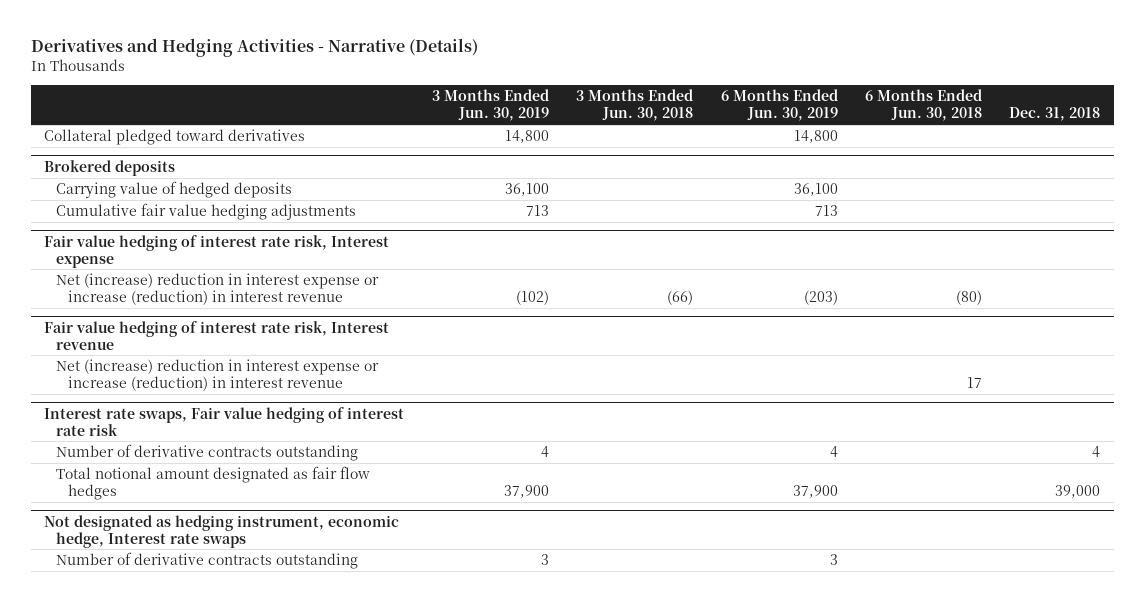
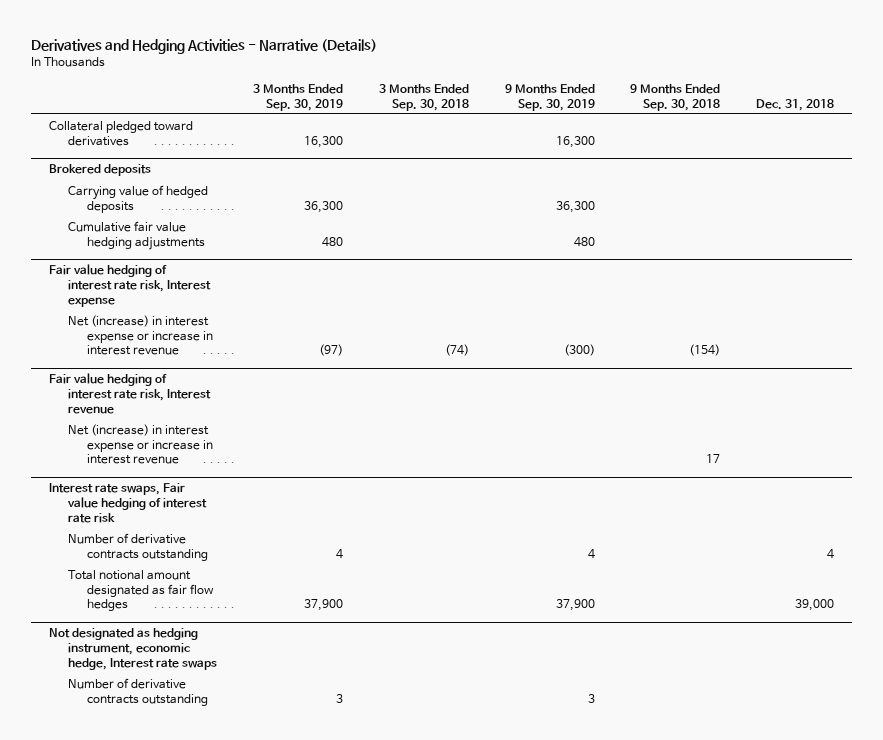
[431,89,549,122] 3 Months Ended Jun. 30, 2019 -> none
[576,89,694,122] 3 Months Ended Jun. 30, 2018 -> none
[720,89,838,122] 6 Months Ended Jun. 30, 2019 -> none
[864,89,982,122] 6 Months Ended Jun. 30, 2018 -> none
none -> [252,83,343,111] 3 Months Ended Sep. 30, 2019
none -> [378,83,469,111] 3 Months Ended Sep. 30, 2018
none -> [504,83,595,111] 9 Months Ended Sep. 30, 2019
none -> [630,83,721,111] 9 Months Ended Sep. 30, 2018
[56,273,380,306] Net (increase) reduction in interest expense or increase (reduction) in interest revenue -> [68,315,214,356] Net (increase) in interest expense or increase in interest revenue
[56,359,380,392] Net (increase) reduction in interest expense or increase (reduction) in interest revenue -> [68,424,214,465] Net (increase) in interest expense or increase in interest revenue

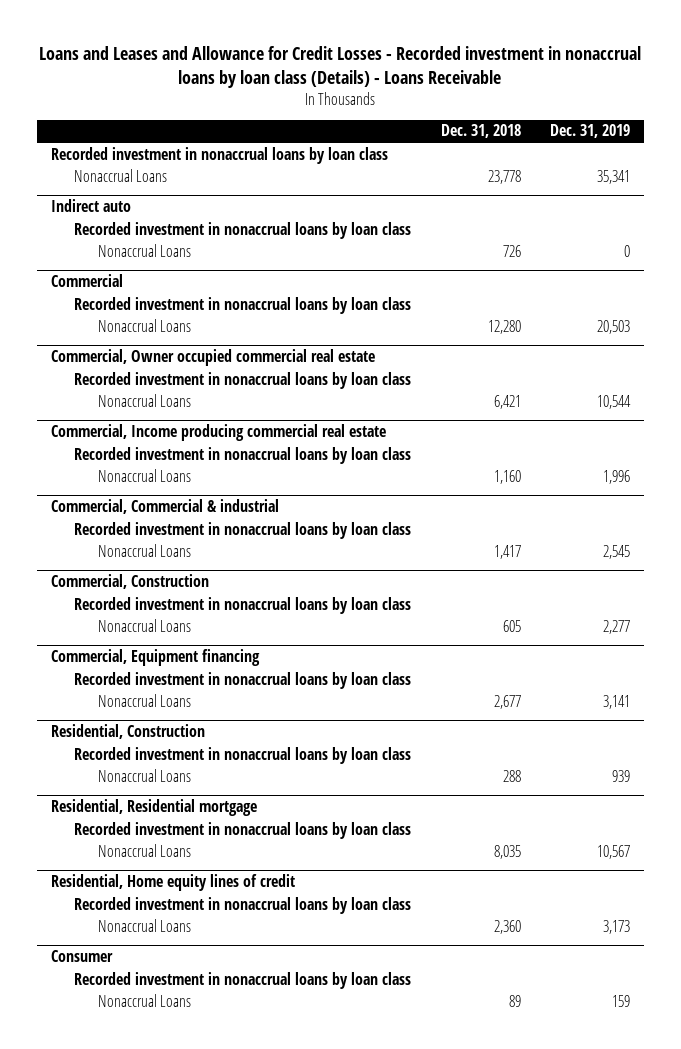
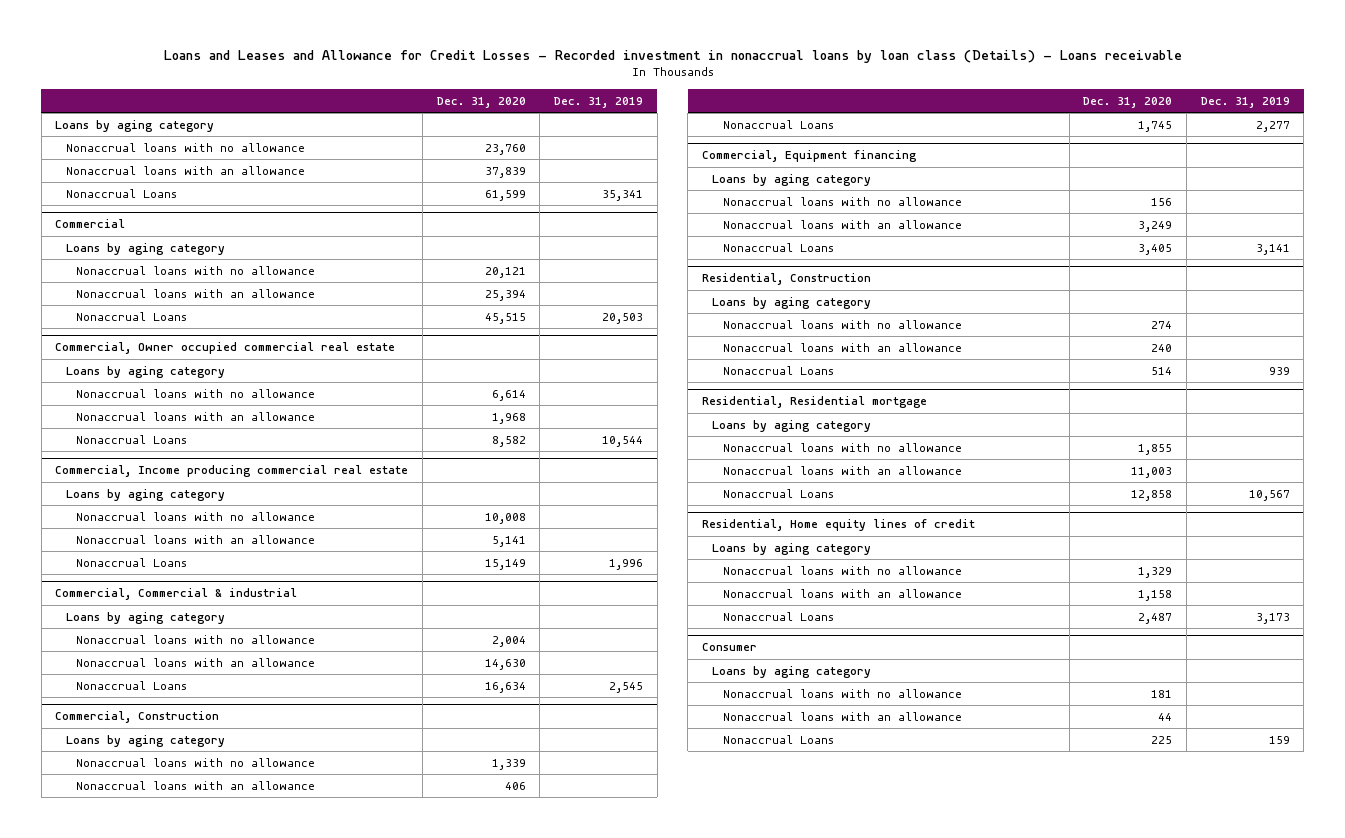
[39,46,642,88] Loans and Leases and Allowance for Credit Losses - Recorded investment in nonaccrual loans by loan class (Details) - Loans Receivable -> [163,50,1182,64] Loans and Leases and Allowance for Credit Losses - Recorded investment in nonaccrual loans by loan class (Details) - Loans receivable
[440,124,521,139] Dec. 31, 2018 -> none
none -> [436,96,526,108] Dec. 31, 2020
[51,146,389,164] Recorded investment in nonaccrual loans by loan class -> [55,119,215,132] Loans by aging category
none -> [65,142,305,152] Nonaccrual loans with no allowance
none -> [65,165,305,175] Nonaccrual loans with an allowance
[51,199,132,213] Indirect auto -> none
[74,221,412,239] Recorded investment in nonaccrual loans by loan class -> none
[97,243,191,257] Nonaccrual Loans -> none
[74,296,412,314] Recorded investment in nonaccrual loans by loan class -> [65,242,225,255] Loans by aging category
none -> [75,265,315,275] Nonaccrual loans with no allowance
none -> [75,288,315,298] Nonaccrual loans with an allowance
[74,371,412,389] Recorded investment in nonaccrual loans by loan class -> [65,365,225,378] Loans by aging category
none -> [75,388,315,398] Nonaccrual loans with no allowance
none -> [75,411,315,421] Nonaccrual loans with an allowance
[74,446,412,464] Recorded investment in nonaccrual loans by loan class -> [65,488,225,501] Loans by aging category
none -> [75,511,315,521] Nonaccrual loans with no allowance
none -> [75,534,315,544] Nonaccrual loans with an allowance
[74,521,412,539] Recorded investment in nonaccrual loans by loan class -> [65,611,225,624] Loans by aging category
none -> [75,634,315,644] Nonaccrual loans with no allowance
none -> [75,657,315,667] Nonaccrual loans with an allowance
[74,596,412,614] Recorded investment in nonaccrual loans by loan class -> [65,734,225,747] Loans by aging category
none -> [75,757,315,767] Nonaccrual loans with no allowance
none -> [75,780,315,790] Nonaccrual loans with an allowance
[74,671,412,689] Recorded investment in nonaccrual loans by loan class -> [712,173,872,186] Loans by aging category
none -> [722,196,962,206] Nonaccrual loans with no allowance
none -> [722,219,962,229] Nonaccrual loans with an allowance
[74,746,412,764] Recorded investment in nonaccrual loans by loan class -> [712,296,872,309] Loans by aging category
none -> [722,319,962,329] Nonaccrual loans with no allowance
none -> [722,342,962,352] Nonaccrual loans with an allowance
[74,821,412,839] Recorded investment in nonaccrual loans by loan class -> [712,419,872,432] Loans by aging category
none -> [722,442,962,452] Nonaccrual loans with no allowance
none -> [722,465,962,475] Nonaccrual loans with an allowance
[74,896,412,914] Recorded investment in nonaccrual loans by loan class -> [712,542,872,555] Loans by aging category
none -> [722,565,962,575] Nonaccrual loans with no allowance
none -> [722,588,962,598] Nonaccrual loans with an allowance
[74,971,412,989] Recorded investment in nonaccrual loans by loan class -> [712,665,872,678] Loans by aging category
none -> [722,688,962,698] Nonaccrual loans with no allowance
none -> [722,711,962,721] Nonaccrual loans with an allowance

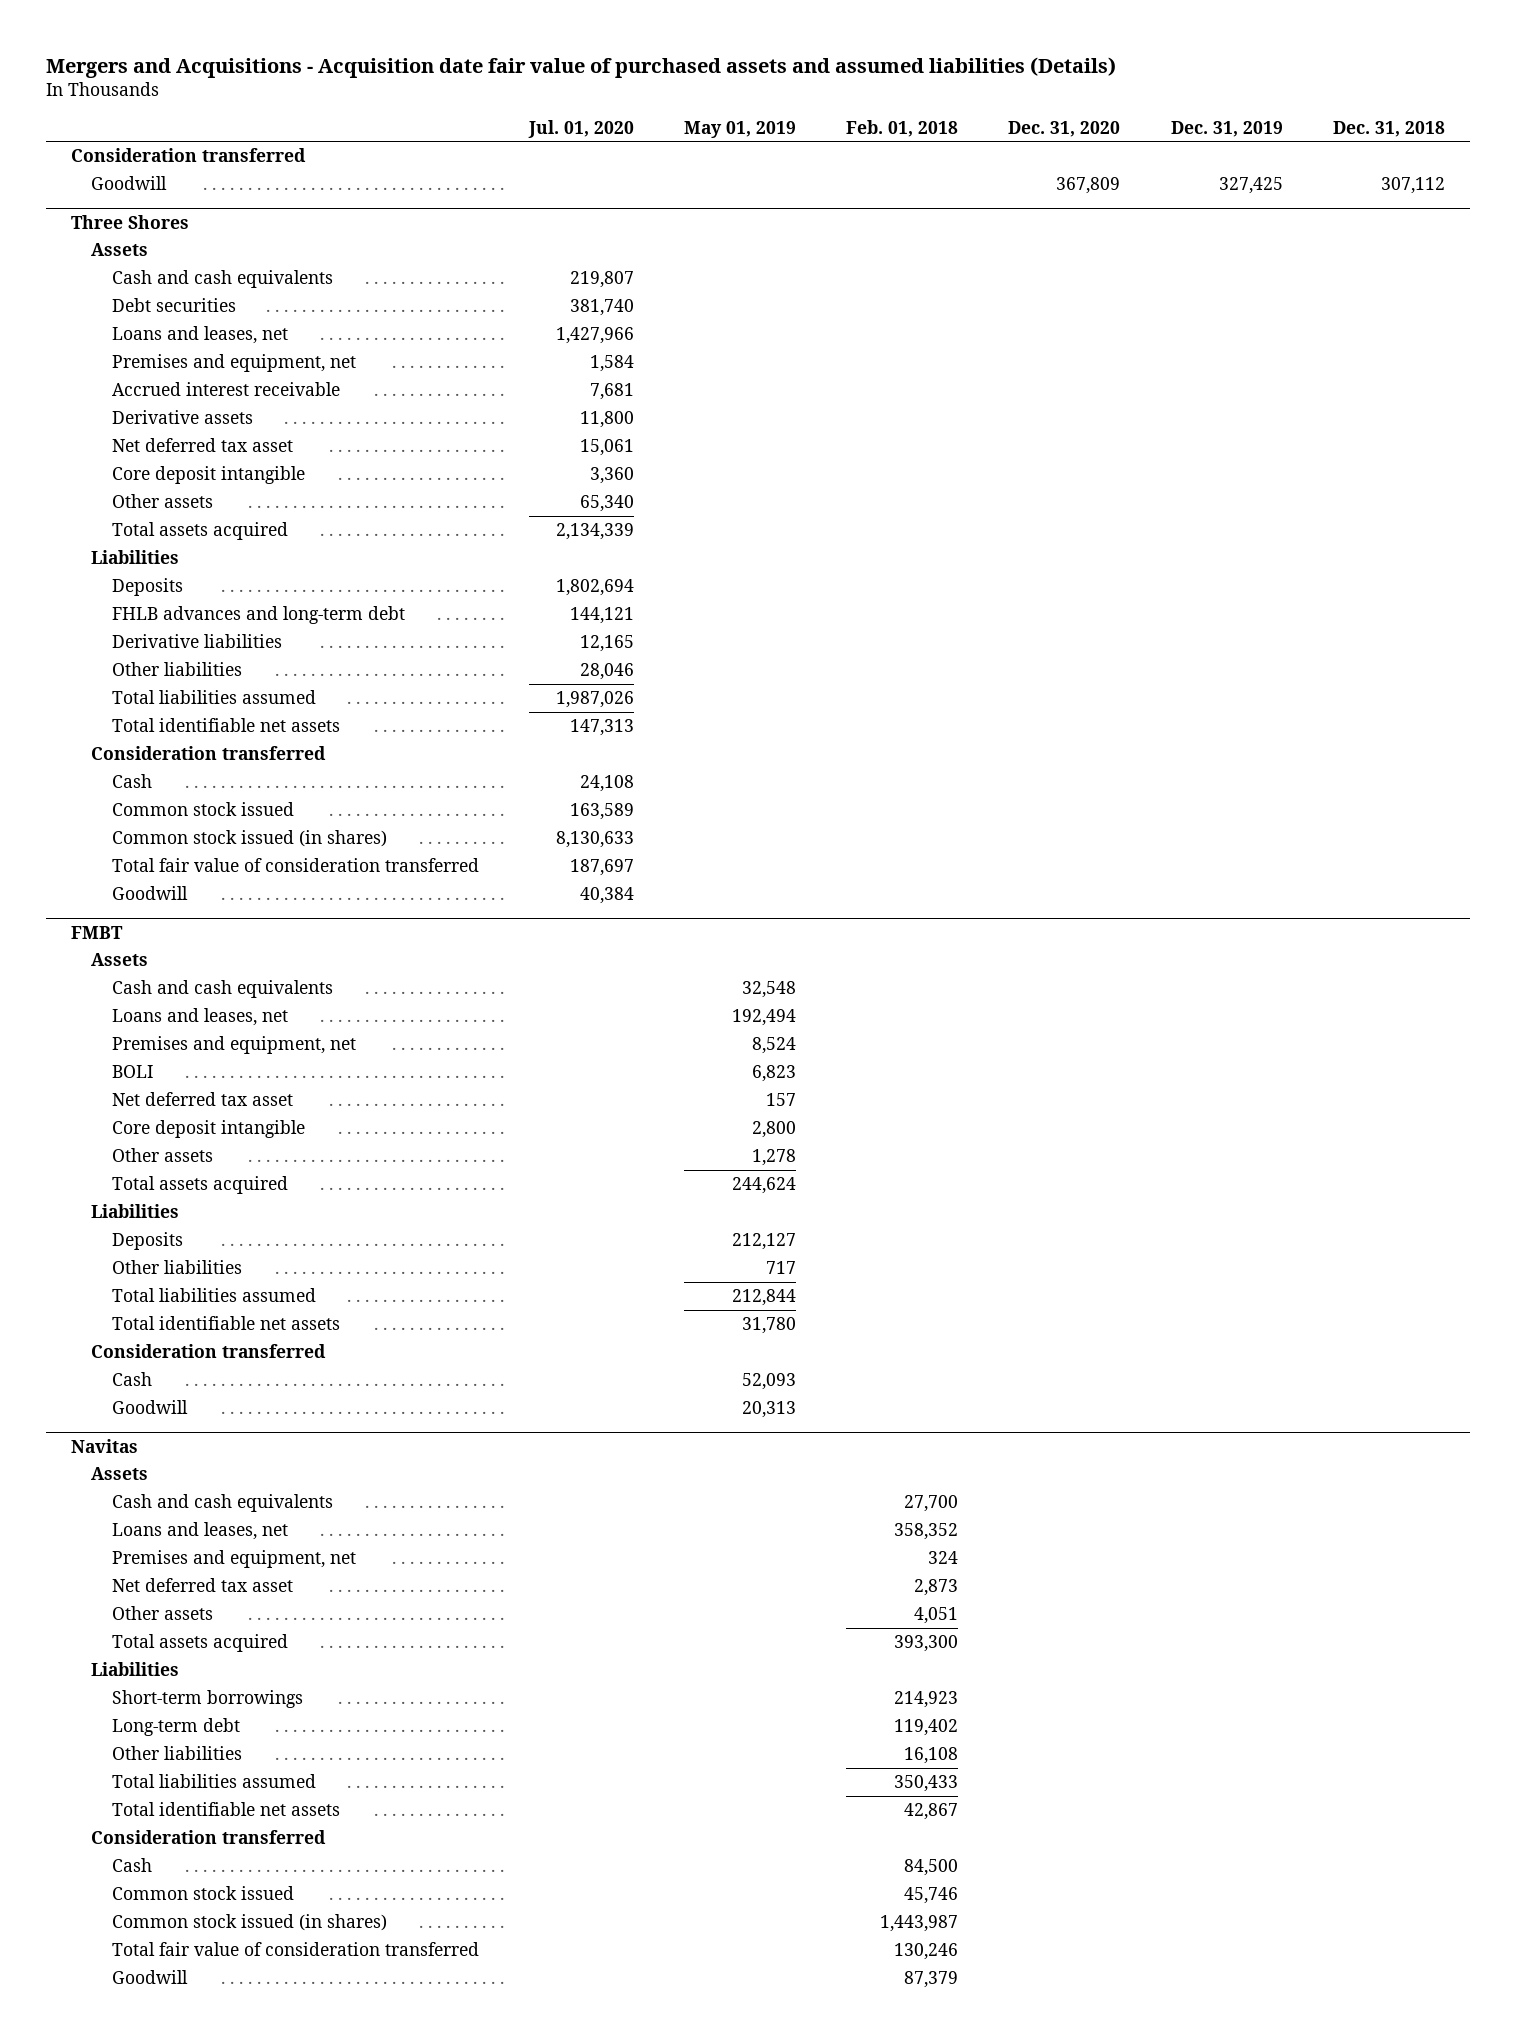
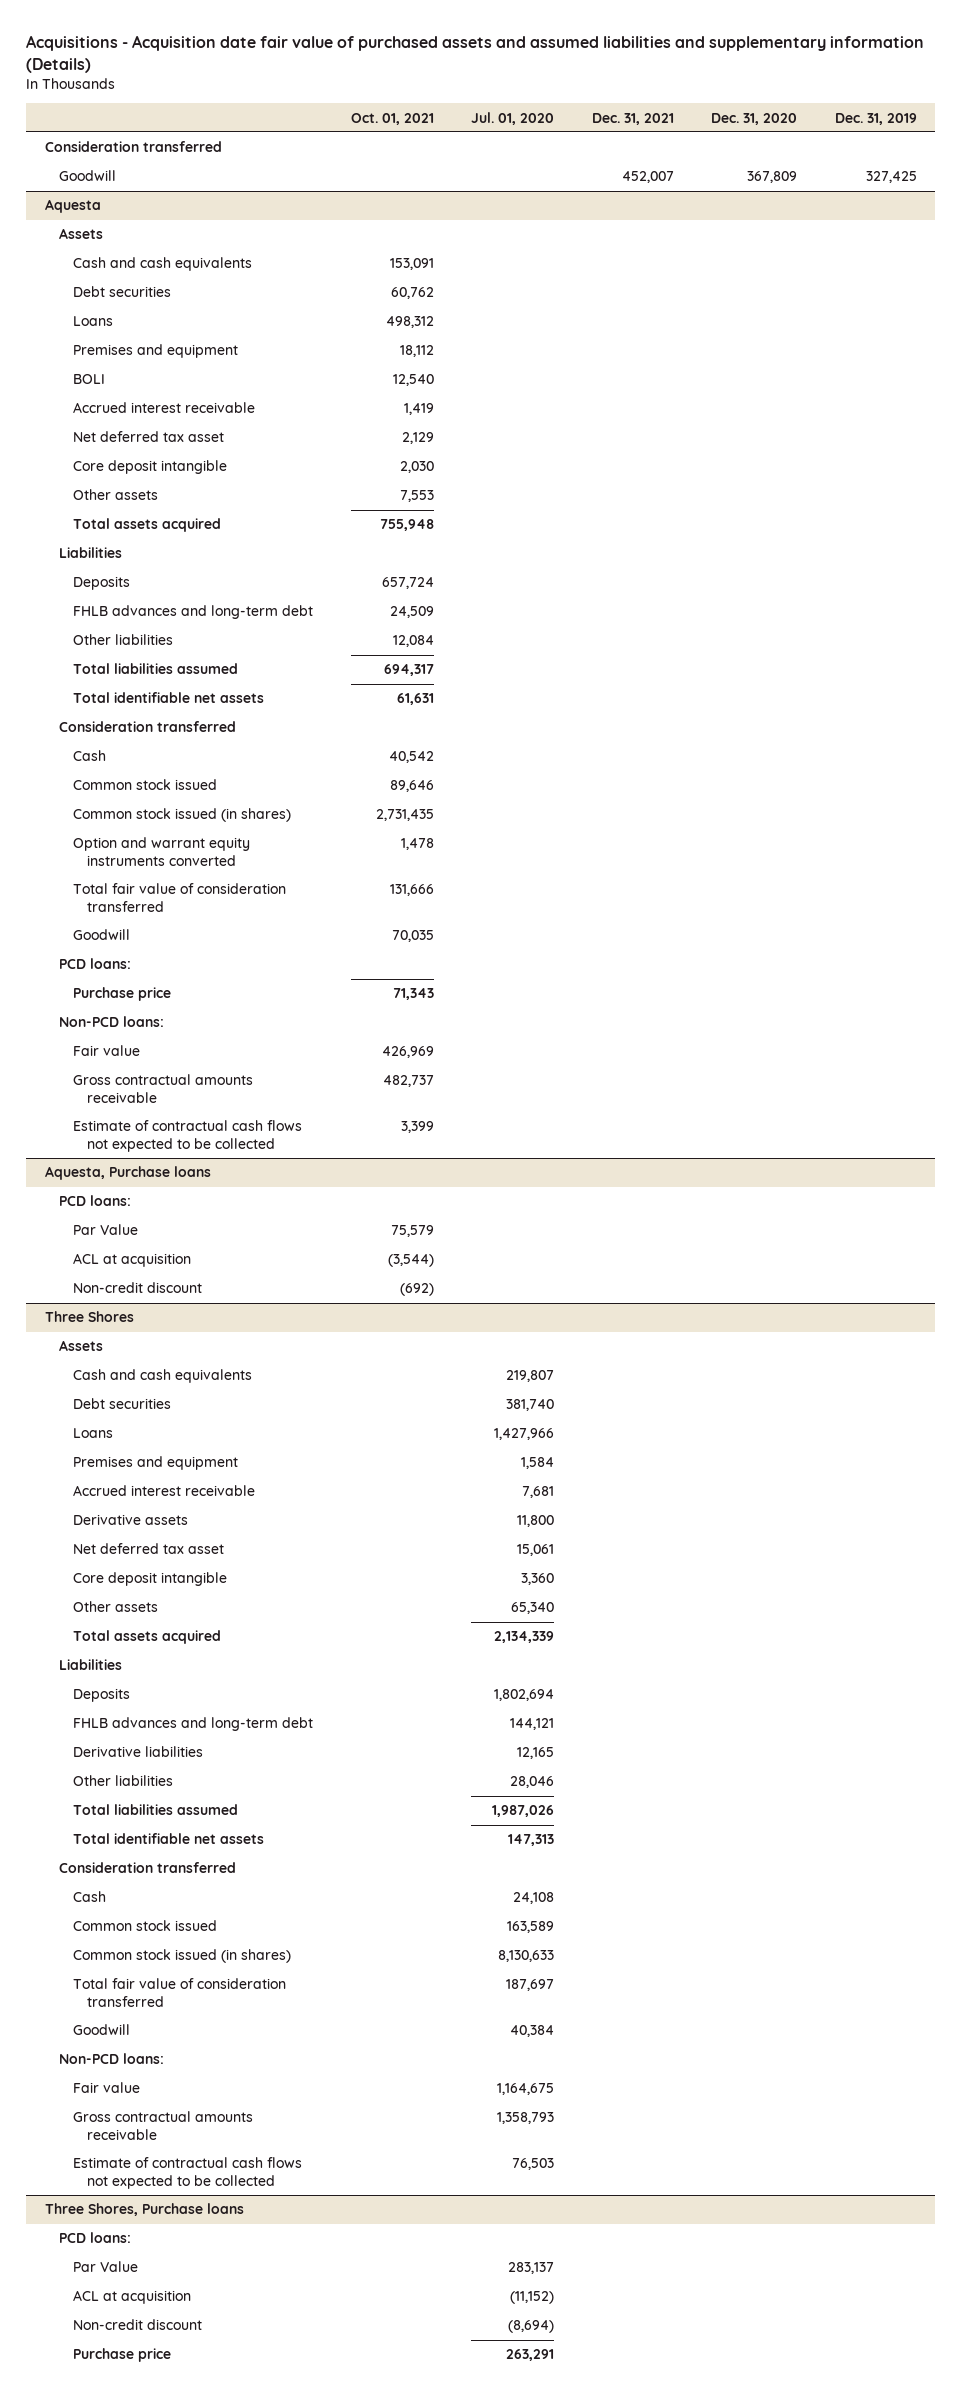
[45,56,1116,78] Mergers and Acquisitions - Acquisition date fair value of purchased assets and assumed liabilities (Details) -> [26,35,925,74] Acquisitions - Acquisition date fair value of purchased assets and assumed liabilities and supplementary information (Details)
[684,120,797,138] May 01, 2019 -> none
[846,119,959,137] Feb. 01, 2018 -> none
[1332,120,1445,137] Dec. 31, 2018 -> none
none -> [350,112,434,125] Oct. 01, 2021
none -> [591,112,674,125] Dec. 31, 2021
none -> [44,199,101,214] Aquesta
none -> [59,228,104,240] Assets
none -> [73,257,253,272] Cash and cash equivalents
none -> [73,286,172,298] Debt securities
none -> [73,316,114,327] Loans
none -> [73,344,239,359] Premises and equipment
none -> [73,374,106,385] BOLI
none -> [73,402,256,414] Accrued interest receivable
none -> [73,431,225,443] Net deferred tax asset
none -> [73,460,228,475] Core deposit intangible
none -> [73,489,159,501] Other assets
none -> [73,518,222,533] Total assets acquired
none -> [59,547,123,559] Liabilities
none -> [73,576,131,591] Deposits
none -> [73,605,314,620] FHLB advances and long-term debt
none -> [73,634,174,646] Other liabilities
none -> [73,663,239,675] Total liabilities assumed
none -> [73,692,265,704] Total identifiable net assets
none -> [59,721,237,733] Consideration transferred
none -> [73,750,107,762] Cash
none -> [73,779,218,791] Common stock issued
none -> [73,808,292,823] Common stock issued (in shares)
none -> [73,837,251,866] Option and warrant equity instruments converted
none -> [73,883,287,912] Total fair value of consideration transferred
none -> [73,929,131,941] Goodwill
none -> [59,958,132,970] PCD loans:
none -> [73,987,172,1002] Purchase price
none -> [59,1016,165,1028] Non-PCD loans:
none -> [73,1045,141,1057] Fair value
none -> [73,1074,254,1103] Gross contractual amounts receivable
none -> [73,1120,303,1152] Estimate of contractual cash flows not expected to be collected
none -> [44,1166,211,1181] Aquesta, Purchase loans
none -> [59,1195,132,1207] PCD loans:
none -> [73,1224,139,1236] Par Value
none -> [73,1253,192,1268] ACL at acquisition
none -> [73,1282,203,1294] Non-credit discount
[112,326,289,345] Loans and leases, net -> [73,1428,114,1439] Loans
[112,354,357,373] Premises and equipment, net -> [73,1456,239,1471] Premises and equipment
[70,925,123,939] FMBT -> none
[91,953,149,967] Assets -> none
[112,980,334,999] Cash and cash equivalents -> none
[112,1008,289,1027] Loans and leases, net -> none
[112,1036,357,1055] Premises and equipment, net -> none
[112,1065,154,1079] BOLI -> none
[112,1092,294,1107] Net deferred tax asset -> none
[112,1120,306,1139] Core deposit intangible -> none
[112,1148,214,1163] Other assets -> none
[112,1176,289,1195] Total assets acquired -> none
[91,1204,180,1219] Liabilities -> none
[112,1232,184,1251] Deposits -> none
[112,1260,243,1275] Other liabilities -> none
[112,1288,317,1303] Total liabilities assumed -> none
[112,1316,341,1331] Total identifiable net assets -> none
[91,1344,327,1359] Consideration transferred -> none
[112,1372,153,1387] Cash -> none
[112,1400,189,1415] Goodwill -> none
[70,1438,138,1453] Navitas -> none
[91,1467,149,1481] Assets -> none
[112,1494,334,1513] Cash and cash equivalents -> none
[112,1522,289,1541] Loans and leases, net -> none
[112,1550,357,1569] Premises and equipment, net -> none
[112,1578,294,1593] Net deferred tax asset -> none
[112,1606,214,1621] Other assets -> none
[112,1634,289,1653] Total assets acquired -> none
[91,1662,180,1677] Liabilities -> none
[112,1690,304,1709] Short-term borrowings -> none
[112,1718,241,1737] Long-term debt -> none
[112,1746,243,1761] Other liabilities -> none
[112,1774,317,1789] Total liabilities assumed -> none
[112,1802,341,1817] Total identifiable net assets -> none
[91,1830,327,1845] Consideration transferred -> none
[112,1858,153,1873] Cash -> none
[112,1886,295,1901] Common stock issued -> none
[112,1914,388,1932] Common stock issued (in shares) -> none
[112,1942,480,1957] Total fair value of consideration transferred -> none
[112,1970,189,1985] Goodwill -> none
none -> [59,2053,165,2065] Non-PCD loans:
none -> [73,2082,141,2094] Fair value
none -> [73,2111,254,2140] Gross contractual amounts receivable
none -> [73,2157,303,2189] Estimate of contractual cash flows not expected to be collected
none -> [44,2203,244,2217] Three Shores, Purchase loans
none -> [59,2232,132,2244] PCD loans:
none -> [73,2261,139,2273] Par Value
none -> [73,2290,192,2305] ACL at acquisition
none -> [73,2319,203,2331] Non-credit discount
none -> [73,2348,172,2363] Purchase price

